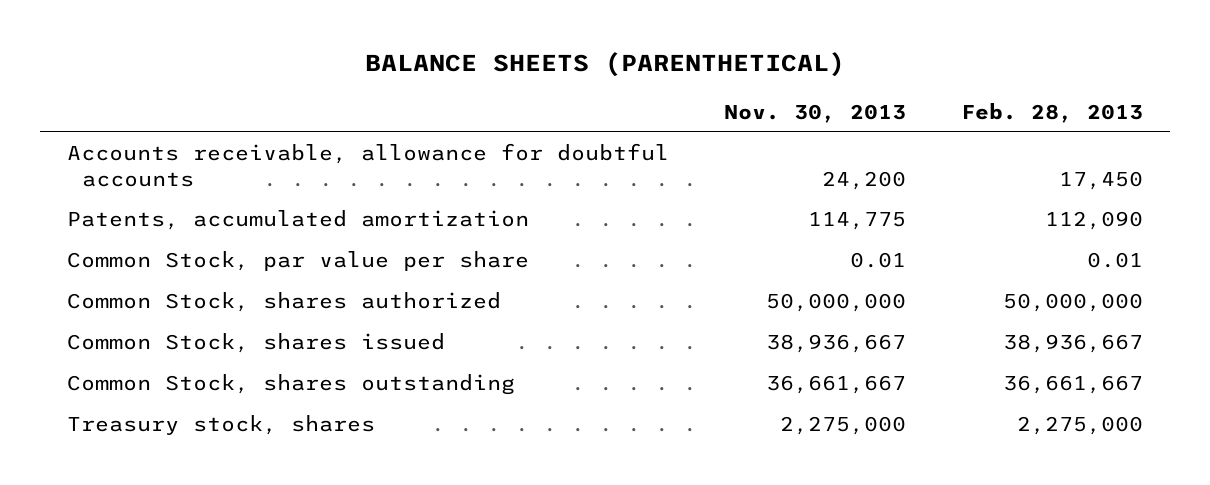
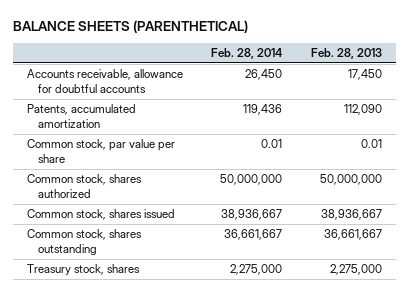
[724,103,907,123] Nov. 30, 2013 -> none
none -> [211,48,284,60] Feb. 28, 2014
[67,251,530,272] Common Stock, par value per share -> [27,139,176,163] Common stock, par value per share
[67,292,502,313] Common Stock, shares authorized -> [27,174,143,198] Common stock, shares authorized
[67,333,446,354] Common Stock, shares issued -> [27,209,176,221] Common stock, shares issued
[67,374,516,396] Common Stock, shares outstanding -> [27,229,143,255] Common stock, shares outstanding

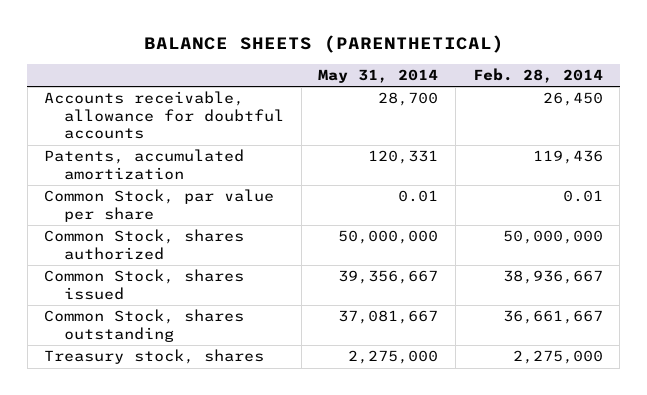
[310,48,382,60] Feb. 28, 2013 -> none
none -> [318,69,439,84] May 31, 2014
[27,139,176,163] Common stock, par value per share -> [44,189,275,222] Common Stock, par value per share
[27,174,143,198] Common stock, shares authorized -> [44,229,245,260] Common Stock, shares authorized
[27,209,176,221] Common stock, shares issued -> [44,269,245,300] Common Stock, shares issued
[27,229,143,255] Common stock, shares outstanding -> [44,309,245,342] Common Stock, shares outstanding

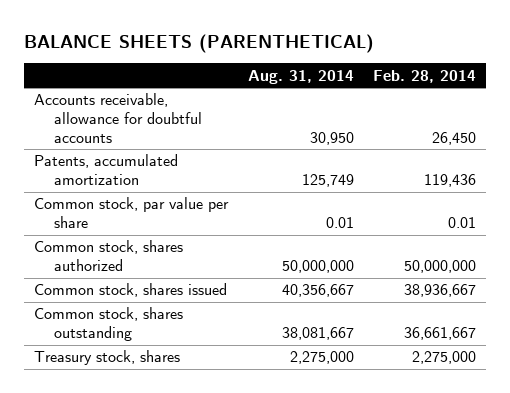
[318,69,439,84] May 31, 2014 -> none
none -> [247,69,354,84] Aug. 31, 2014
[44,189,275,222] Common Stock, par value per share -> [33,197,229,229] Common stock, par value per share
[44,229,245,260] Common Stock, shares authorized -> [33,240,183,272] Common stock, shares authorized
[44,269,245,300] Common Stock, shares issued -> [33,283,227,298] Common stock, shares issued
[44,309,245,342] Common Stock, shares outstanding -> [33,307,183,342] Common stock, shares outstanding

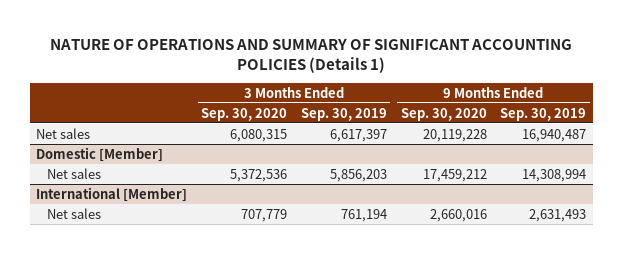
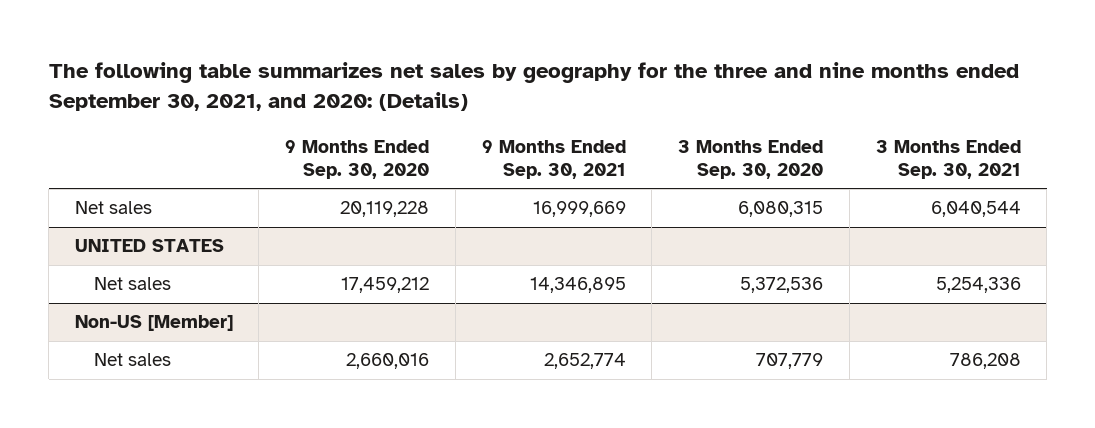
[50,38,573,74] NATURE OF OPERATIONS AND SUMMARY OF SIGNIFICANT ACCOUNTING POLICIES (Details 1) -> [48,62,1019,112] The following table summarizes net sales by geography for the three and nine months ended September 30, 2021, and 2020: (Details)
[300,107,387,121] Sep. 30, 2019 -> none
[500,107,587,121] Sep. 30, 2019 -> none
none -> [481,139,626,179] 9 Months Ended Sep. 30, 2021
none -> [875,139,1021,179] 3 Months Ended Sep. 30, 2021
[36,146,164,162] Domestic [Member] -> [74,239,224,253] UNITED STATES
[36,186,188,202] International [Member] -> [74,315,233,332] Non-US [Member]

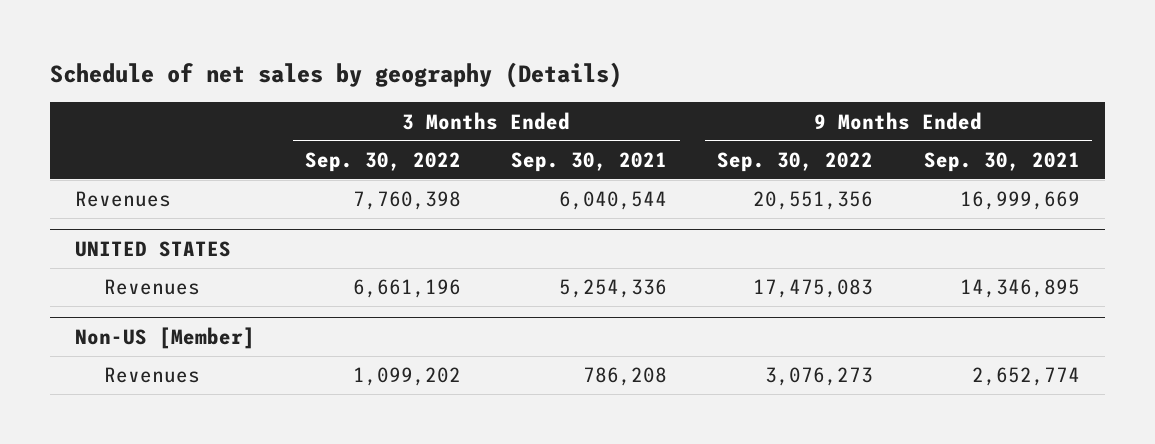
[48,62,1019,112] The following table summarizes net sales by geography for the three and nine months ended September 30, 2021, and 2020: (Details) -> [49,61,622,88] Schedule of net sales by geography (Details)
[285,139,430,179] 9 Months Ended Sep. 30, 2020 -> none
[678,139,824,179] 3 Months Ended Sep. 30, 2020 -> none
none -> [305,151,462,172] Sep. 30, 2022
none -> [717,151,874,172] Sep. 30, 2022
[74,201,152,215] Net sales -> [75,191,172,208] Revenues
[93,277,171,291] Net sales -> [104,279,201,296] Revenues
[93,353,171,367] Net sales -> [104,367,201,384] Revenues

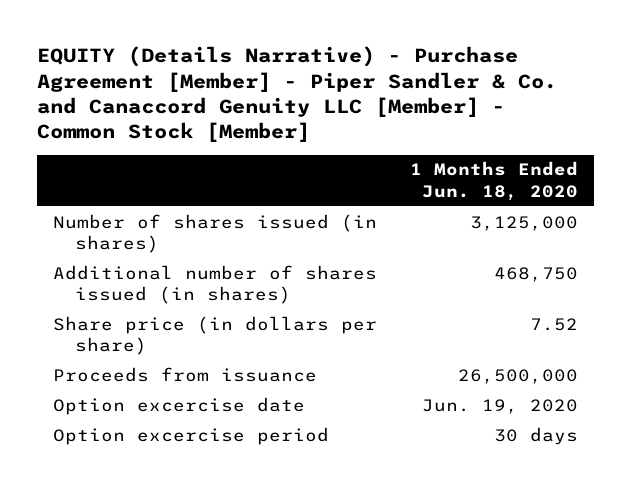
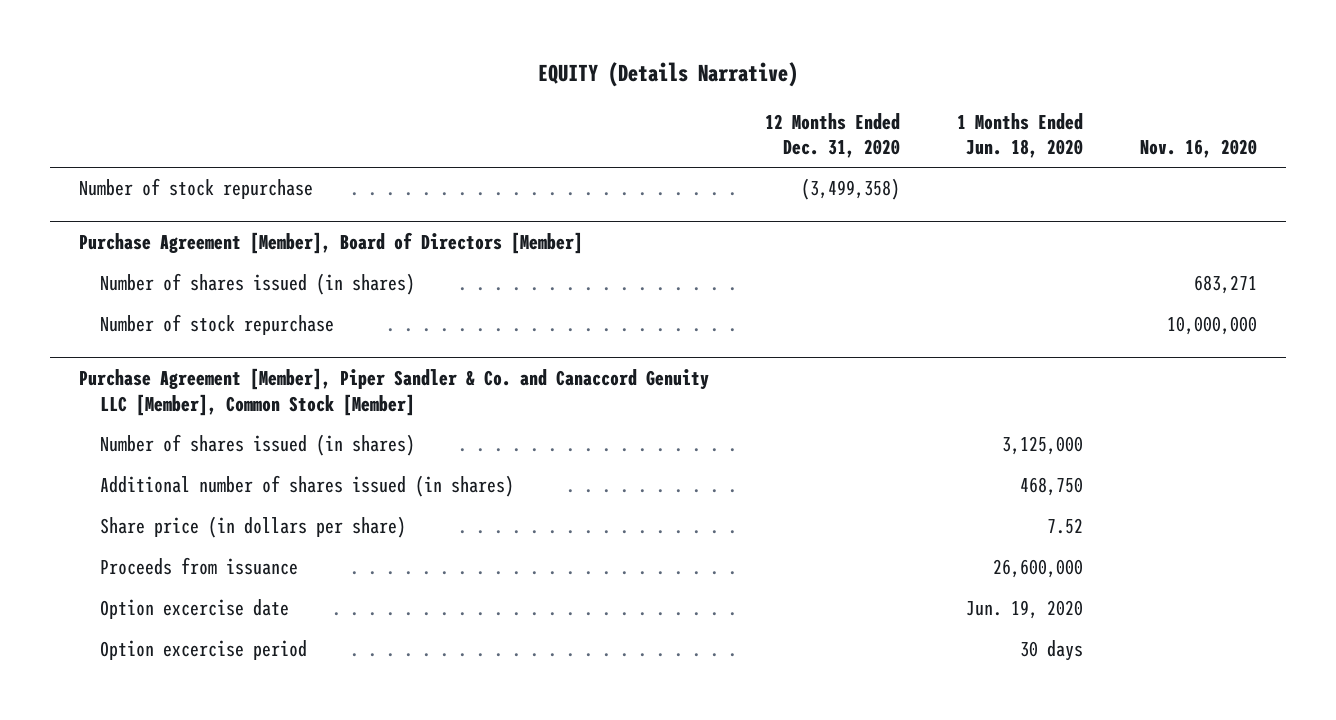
[36,46,557,143] EQUITY (Details Narrative) - Purchase Agreement [Member] - Piper Sandler & Co. and Canaccord Genuity LLC [Member] - Common Stock [Member] -> [537,62,798,88] EQUITY (Details Narrative)
none -> [765,112,901,158] 12 Months Ended Dec. 31, 2020
none -> [1140,138,1258,158] Nov. 16, 2020
none -> [78,178,313,200] Number of stock repurchase
none -> [78,232,583,255] Purchase Agreement [Member], Board of Directors [Member]
none -> [100,273,416,296] Number of shares issued (in shares)
none -> [100,314,335,336] Number of stock repurchase
none -> [78,368,709,416] Purchase Agreement [Member], Piper Sandler & Co. and Canaccord Genuity LLC [Member], Common Stock [Member]
[457,368,578,384] 26,500,000 -> [993,559,1084,579] 26,600,000

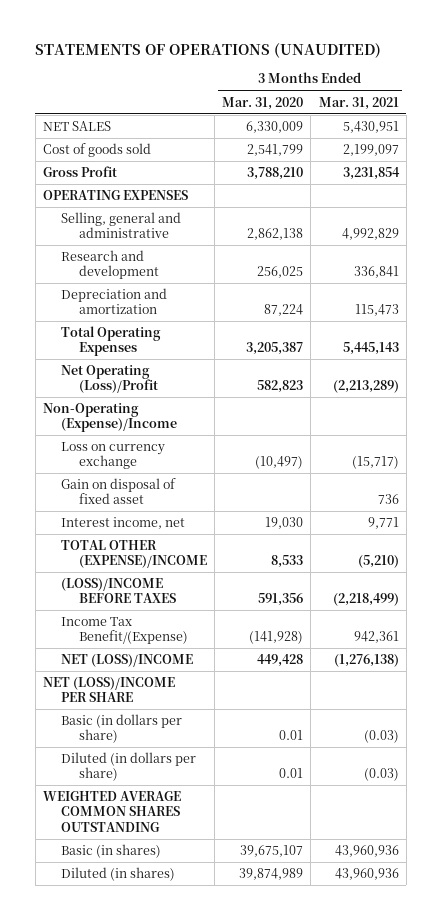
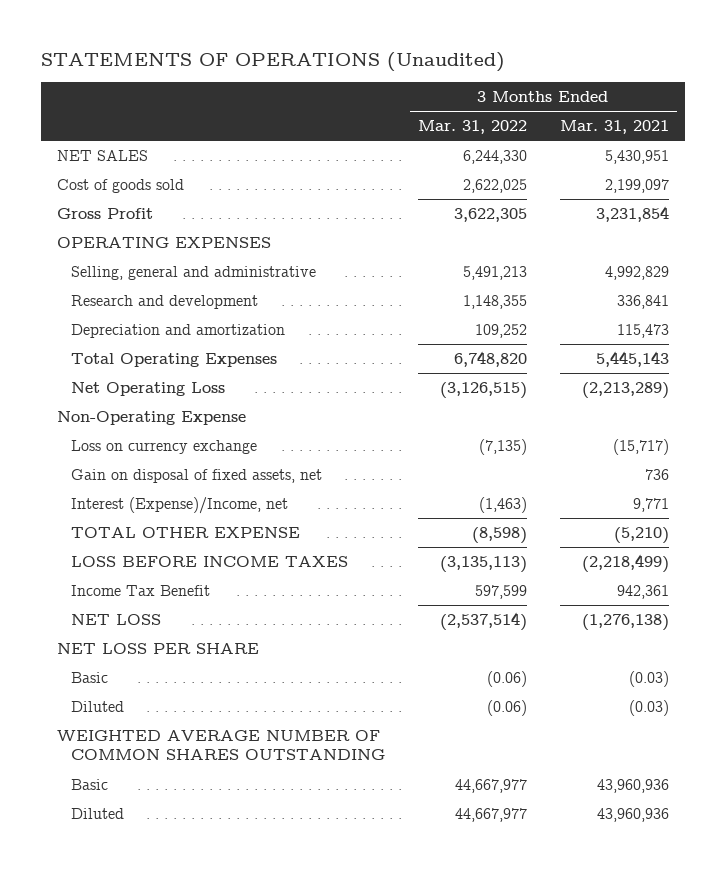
[35,42,382,58] STATEMENTS OF OPERATIONS (UNAUDITED) -> [40,51,505,72] STATEMENTS OF OPERATIONS (Unaudited)
[222,96,304,110] Mar. 31, 2020 -> none
none -> [417,120,527,135] Mar. 31, 2022
[60,365,158,394] Net Operating (Loss)/Profit -> [71,382,226,397] Net Operating Loss
[42,403,177,433] Non-Operating (Expense)/Income -> [57,411,247,426] Non-Operating Expense
[60,478,176,505] Gain on disposal of fixed asset -> [71,469,323,484] Gain on disposal of fixed assets, net
[60,517,185,530] Interest income, net -> [71,497,289,515] Interest (Expense)/Income, net
[60,540,207,569] TOTAL OTHER (EXPENSE)/INCOME -> [71,527,301,539] TOTAL OTHER EXPENSE
[60,578,176,604] (LOSS)/INCOME BEFORE TAXES -> [71,556,349,568] LOSS BEFORE INCOME TAXES
[60,617,188,645] Income Tax Benefit/(Expense) -> [71,585,211,597] Income Tax Benefit
[60,654,193,668] NET (LOSS)/INCOME -> [71,614,162,626] NET LOSS
[42,677,175,703] NET (LOSS)/INCOME PER SHARE -> [57,643,260,655] NET LOSS PER SHARE
[60,714,182,744] Basic (in dollars per share) -> [71,672,109,684] Basic
[60,752,196,782] Diluted (in dollars per share) -> [71,701,125,713] Diluted
[42,791,181,832] WEIGHTED AVERAGE COMMON SHARES OUTSTANDING -> [57,730,386,761] WEIGHTED AVERAGE NUMBER OF COMMON SHARES OUTSTANDING
[60,844,161,859] Basic (in shares) -> [71,779,109,791] Basic
[60,867,175,882] Diluted (in shares) -> [71,808,125,820] Diluted

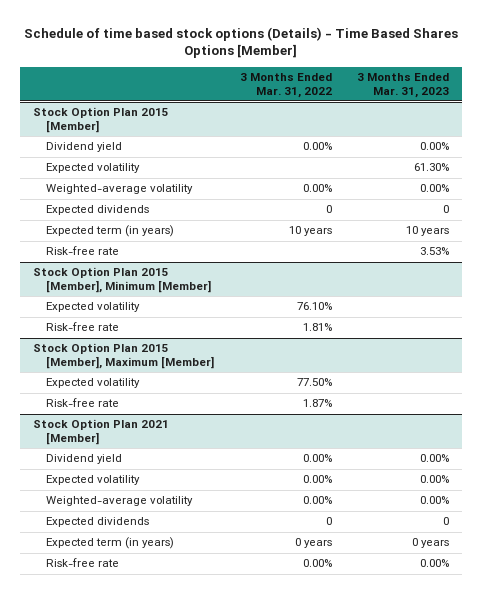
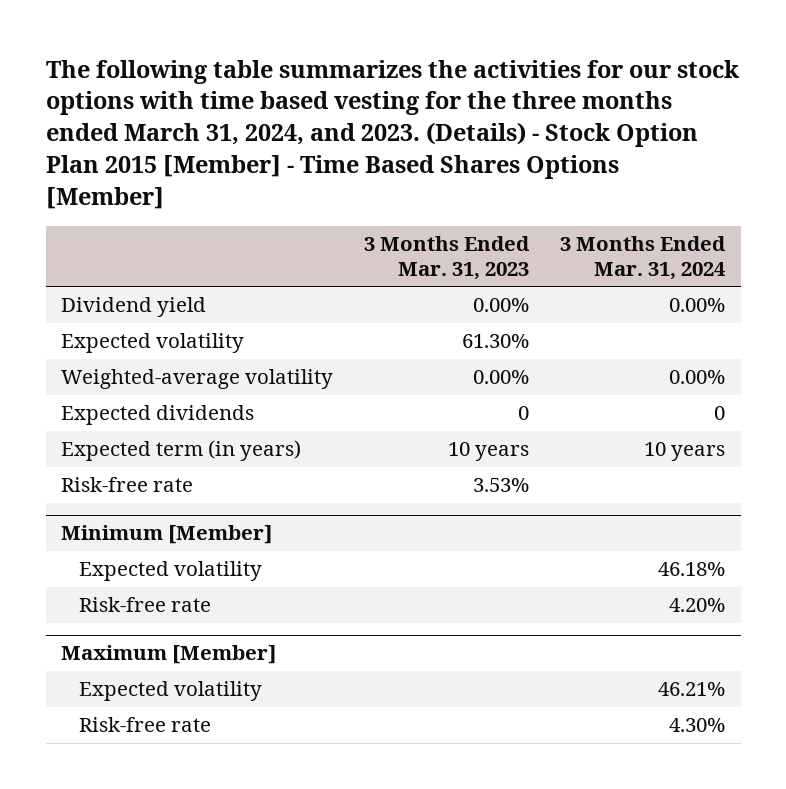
[24,26,459,59] Schedule of time based stock options (Details) - Time Based Shares Options [Member] -> [45,59,739,210] The following table summarizes the activities for our stock options with time based vesting for the three months ended March 31, 2024, and 2023. (Details) - Stock Option Plan 2015 [Member] - Time Based Shares Options [Member]
[239,72,332,98] 3 Months Ended Mar. 31, 2022 -> none
none -> [560,236,727,280] 3 Months Ended Mar. 31, 2024
[33,107,170,133] Stock Option Plan 2015 [Member] -> none
[33,267,212,293] Stock Option Plan 2015 [Member], Minimum [Member] -> none
none -> [61,525,273,545] Minimum [Member]
[33,343,215,369] Stock Option Plan 2015 [Member], Maximum [Member] -> none
none -> [61,645,277,665] Maximum [Member]
[33,419,170,445] Stock Option Plan 2021 [Member] -> none
[46,454,123,465] Dividend yield -> none
[46,475,141,486] Expected volatility -> none
[46,496,194,507] Weighted-average volatility -> none
[46,517,150,528] Expected dividends -> none
[46,537,175,550] Expected term (in years) -> none
[46,558,120,568] Risk-free rate -> none

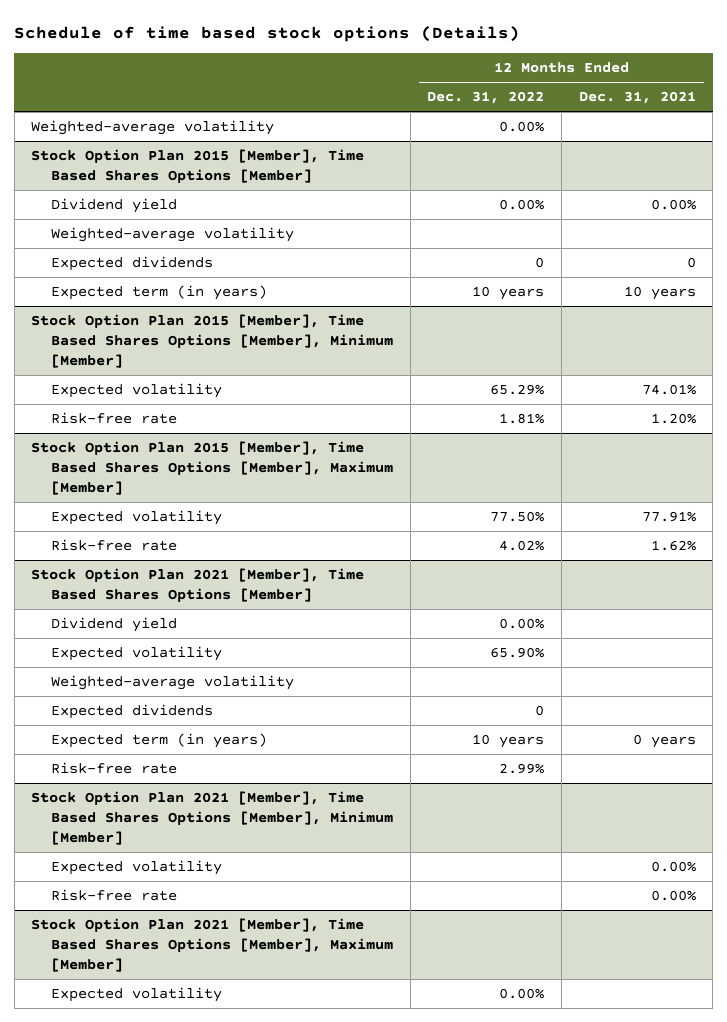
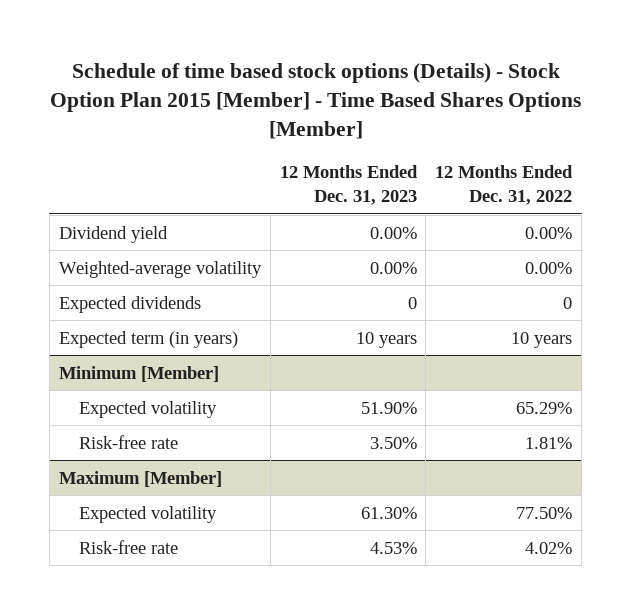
[14,26,521,43] Schedule of time based stock options (Details) -> [49,63,581,139] Schedule of time based stock options (Details) - Stock Option Plan 2015 [Member] - Time Based Shares Options [Member]
[578,91,696,105] Dec. 31, 2021 -> none
none -> [279,165,418,205] 12 Months Ended Dec. 31, 2023
[31,149,365,183] Stock Option Plan 2015 [Member], Time Based Shares Options [Member] -> none
[51,227,295,243] Weighted-average volatility -> none
[31,120,275,136] Weighted-average volatility -> [58,260,262,278] Weighted-average volatility
[31,314,394,368] Stock Option Plan 2015 [Member], Time Based Shares Options [Member], Minimum [Member] -> none
none -> [58,365,219,382] Minimum [Member]
[31,441,394,495] Stock Option Plan 2015 [Member], Time Based Shares Options [Member], Maximum [Member] -> none
none -> [58,470,222,487] Maximum [Member]
[31,568,365,602] Stock Option Plan 2021 [Member], Time Based Shares Options [Member] -> none
[51,617,178,633] Dividend yield -> none
[51,646,223,662] Expected volatility -> none
[51,675,295,691] Weighted-average volatility -> none
[51,704,214,720] Expected dividends -> none
[51,733,268,749] Expected term (in years) -> none
[51,762,178,775] Risk-free rate -> none
[31,791,394,845] Stock Option Plan 2021 [Member], Time Based Shares Options [Member], Minimum [Member] -> none
[51,860,223,876] Expected volatility -> none
[51,889,178,902] Risk-free rate -> none
[31,918,394,972] Stock Option Plan 2021 [Member], Time Based Shares Options [Member], Maximum [Member] -> none
[51,987,223,1003] Expected volatility -> none

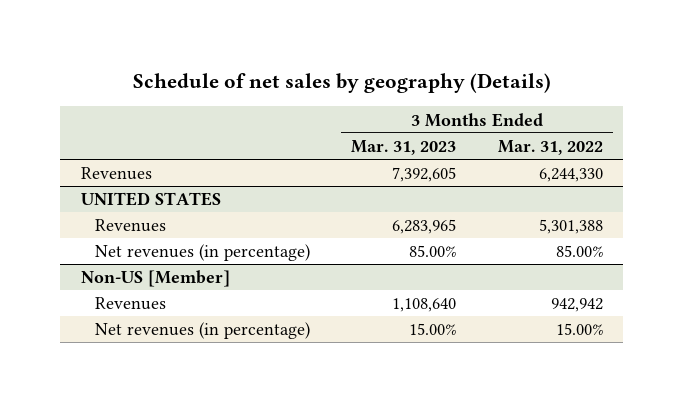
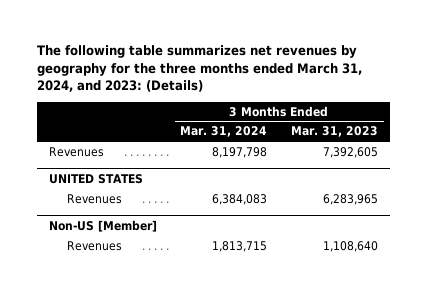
[132,73,551,94] Schedule of net sales by geography (Details) -> [37,45,363,93] The following table summarizes net revenues by geography for the three months ended March 31, 2024, and 2023: (Details)
[497,140,603,156] Mar. 31, 2022 -> none
none -> [180,126,268,138] Mar. 31, 2024
[95,244,311,262] Net revenues (in percentage) -> none
[95,322,311,340] Net revenues (in percentage) -> none

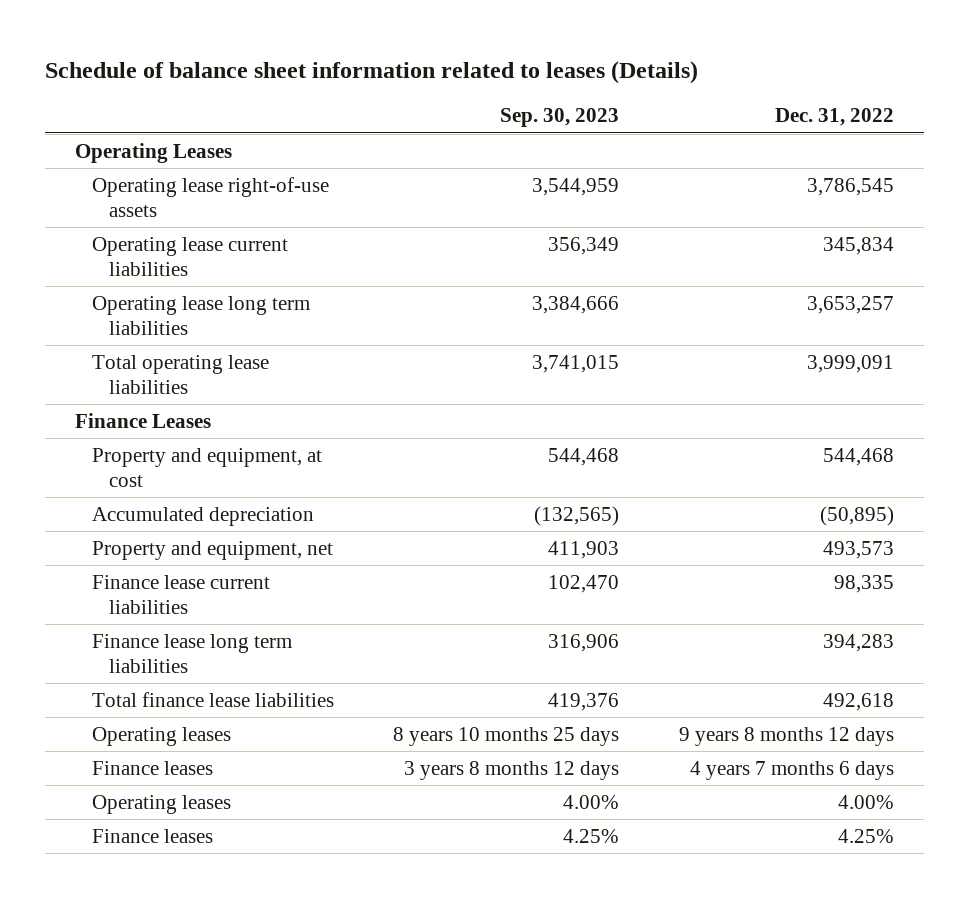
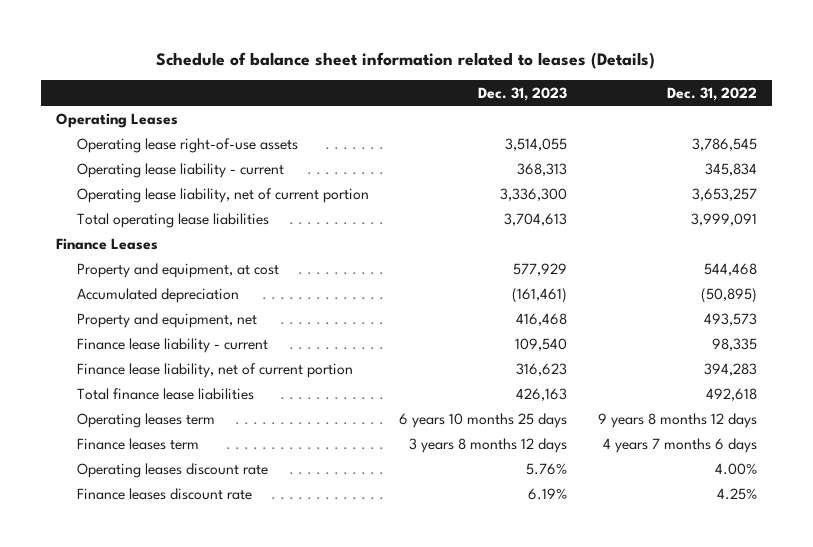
[500,108,620,128] Sep. 30, 2023 -> none
none -> [478,86,568,101] Dec. 31, 2023
[91,236,288,277] Operating lease current liabilities -> [76,162,284,178] Operating lease liability - current
[91,295,310,336] Operating lease long term liabilities -> [76,187,369,203] Operating lease liability, net of current portion
[91,574,270,615] Finance lease current liabilities -> [76,337,268,353] Finance lease liability - current
[91,633,292,674] Finance lease long term liabilities -> [76,362,353,378] Finance lease liability, net of current portion
[91,726,231,746] Operating leases -> [76,412,215,428] Operating leases term
[91,760,213,775] Finance leases -> [76,437,199,450] Finance leases term
[91,794,231,814] Operating leases -> [76,462,268,478] Operating leases discount rate
[91,828,213,843] Finance leases -> [76,487,252,500] Finance leases discount rate

